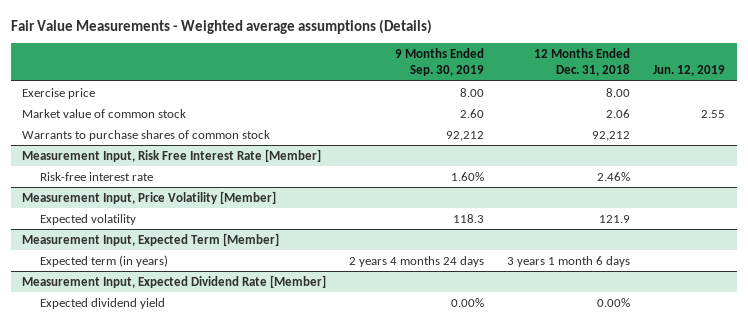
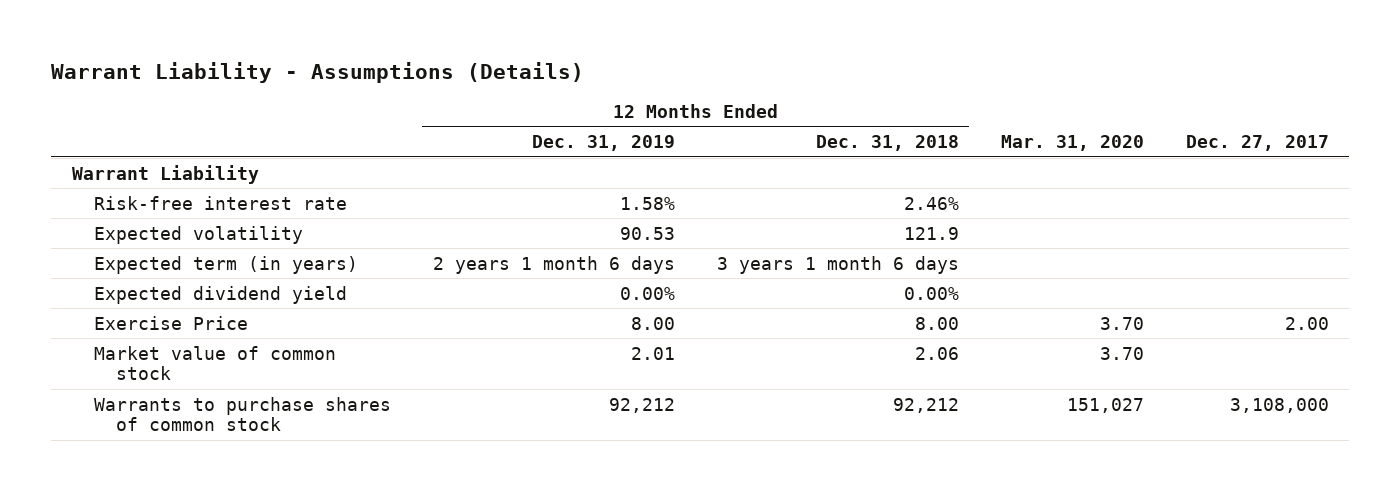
[10,18,432,34] Fair Value Measurements - Weighted average assumptions (Details) -> [51,61,585,83] Warrant Liability - Assumptions (Details)
[395,48,485,77] 9 Months Ended Sep. 30, 2019 -> none
[653,65,726,77] Jun. 12, 2019 -> none
none -> [531,135,675,152] Dec. 31, 2019
none -> [1000,135,1144,152] Mar. 31, 2020
none -> [1185,135,1329,152] Dec. 27, 2017
[22,87,96,99] Exercise price -> none
[22,148,322,162] Measurement Input, Risk Free Interest Rate [Member] -> none
none -> [71,164,259,184] Warrant Liability
[22,190,277,204] Measurement Input, Price Volatility [Member] -> none
[22,232,280,246] Measurement Input, Expected Term [Member] -> none
[22,274,327,288] Measurement Input, Expected Dividend Rate [Member] -> none
none -> [93,315,248,330] Exercise Price
[22,108,187,118] Market value of common stock -> [93,345,336,381] Market value of common stock
[22,129,271,141] Warrants to purchase shares of common stock -> [93,396,391,432] Warrants to purchase shares of common stock

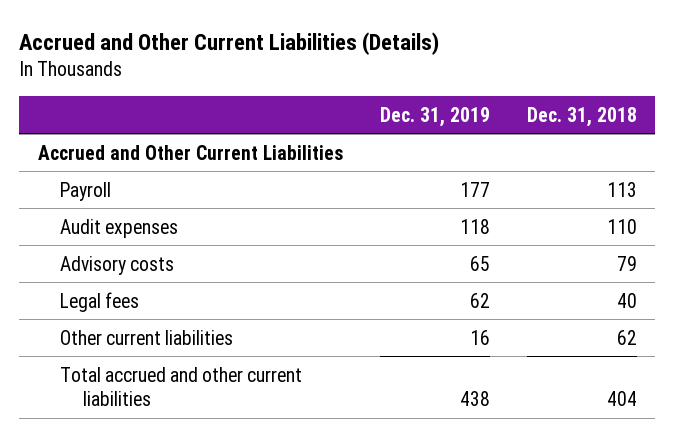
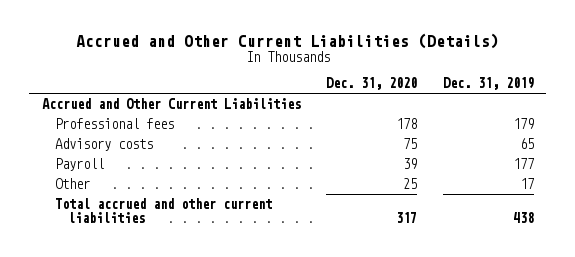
[526,106,637,127] Dec. 31, 2018 -> none
none -> [326,77,418,91] Dec. 31, 2020
[60,218,179,238] Audit expenses -> none
none -> [54,118,174,130] Professional fees
[60,291,140,312] Legal fees -> none
[60,181,112,201] Payroll -> [54,158,104,172] Payroll
[60,329,234,345] Other current liabilities -> [54,178,90,190] Other
[469,329,490,345] 16 -> [519,178,534,190] 17

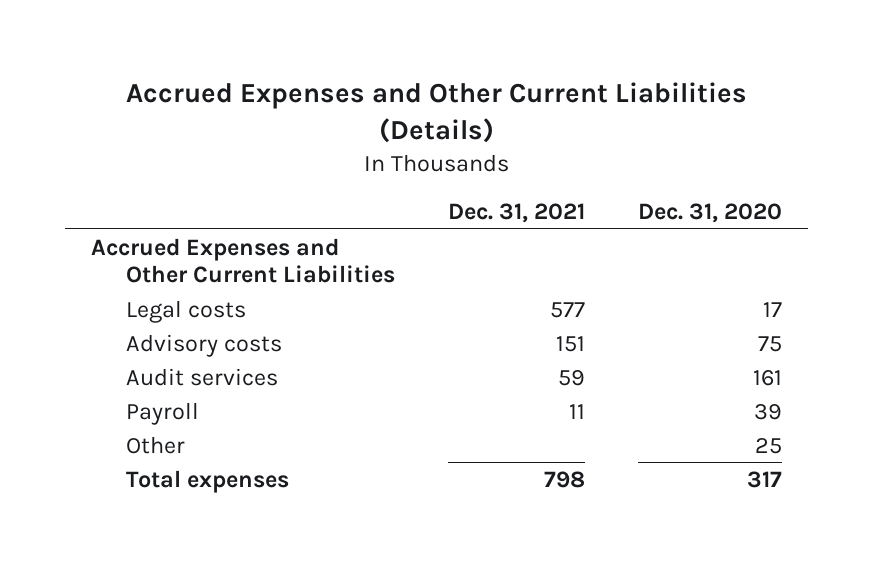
[75,32,499,49] Accrued and Other Current Liabilities (Details) -> [125,81,747,143] Accrued Expenses and Other Current Liabilities (Details)
[442,77,534,91] Dec. 31, 2019 -> none
none -> [448,203,586,224] Dec. 31, 2021
[54,118,174,130] Professional fees -> none
[41,98,301,110] Accrued and Other Current Liabilities -> [91,237,396,284] Accrued Expenses and Other Current Liabilities
none -> [126,299,247,323] Legal costs
none -> [126,367,279,386] Audit services
[54,198,272,224] Total accrued and other current liabilities -> [126,469,290,493] Total expenses

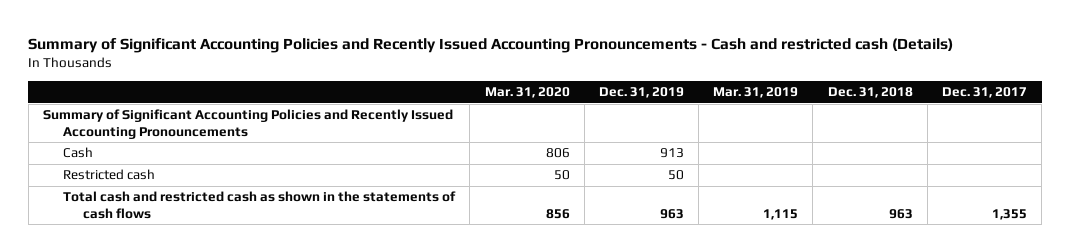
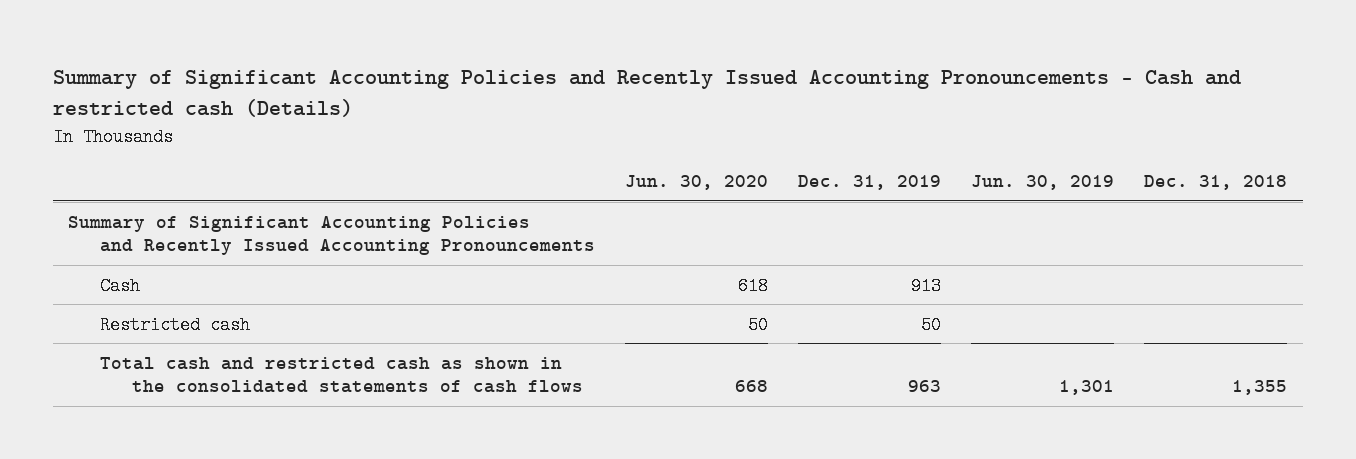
[484,87,570,99] Mar. 31, 2020 -> none
[713,87,799,99] Mar. 31, 2019 -> none
[941,87,1027,99] Dec. 31, 2017 -> none
none -> [625,175,769,191] Jun. 30, 2020
none -> [971,175,1115,191] Jun. 30, 2019
[63,191,457,219] Total cash and restricted cash as shown in the statements of cash flows -> [100,356,583,394] Total cash and restricted cash as shown in the consolidated statements of cash flows
[888,208,913,219] 963 -> [1232,380,1288,396] 1,355

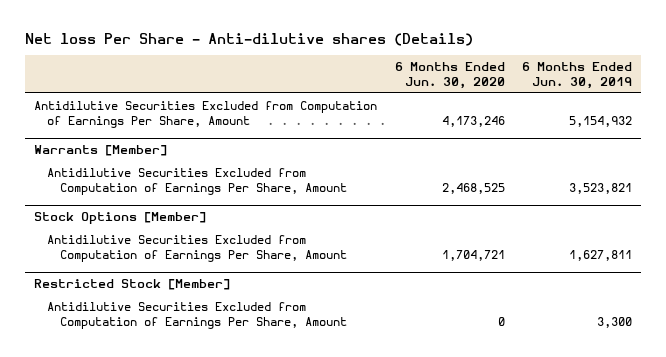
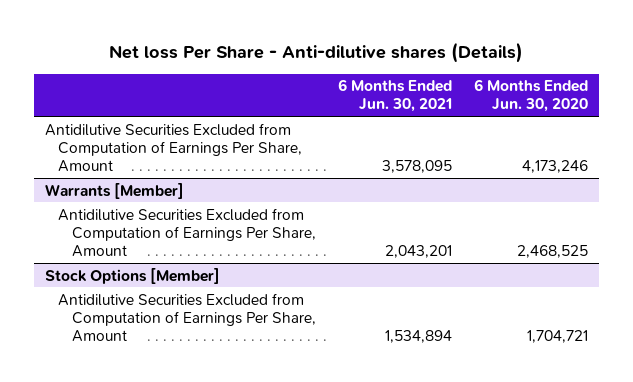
[522,62,633,90] 6 Months Ended Jun. 30, 2019 -> none
none -> [337,79,452,113] 6 Months Ended Jun. 30, 2021
[33,279,230,291] Restricted Stock [Member] -> none
[46,301,347,329] Antidilutive Securities Excluded from Computation of Earnings Per Share, Amount -> none

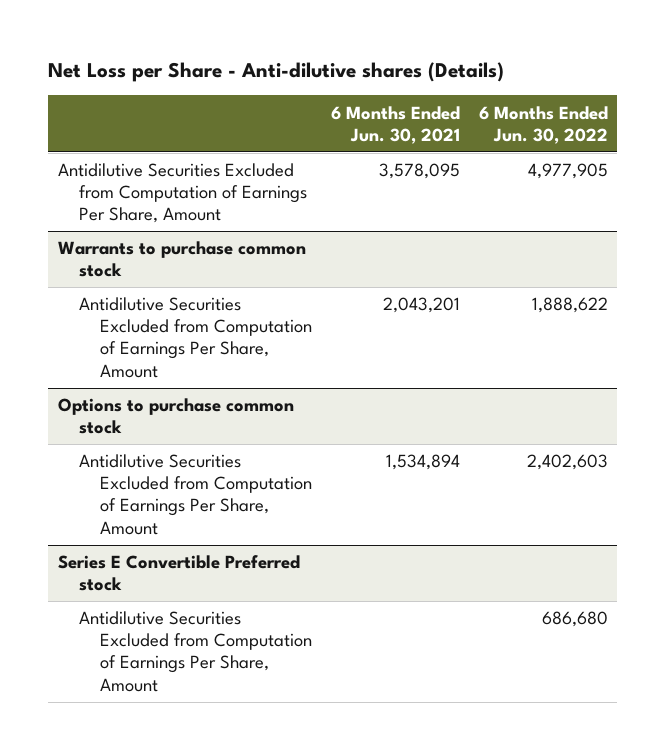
[109,41,524,63] Net loss Per Share - Anti-dilutive shares (Details) -> [48,62,505,83] Net Loss per Share - Anti-dilutive shares (Details)
[473,79,588,113] 6 Months Ended Jun. 30, 2020 -> none
none -> [478,105,608,144] 6 Months Ended Jun. 30, 2022
[44,182,184,199] Warrants [Member] -> [57,241,306,278] Warrants to purchase common stock
[44,267,220,284] Stock Options [Member] -> [57,398,294,435] Options to purchase common stock
none -> [57,555,300,592] Series E Convertible Preferred stock
none -> [78,611,312,692] Antidilutive Securities Excluded from Computation of Earnings Per Share, Amount

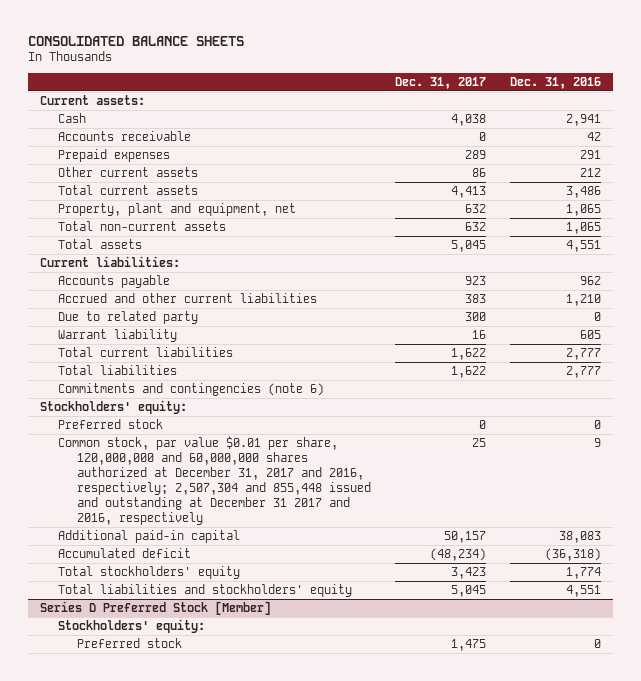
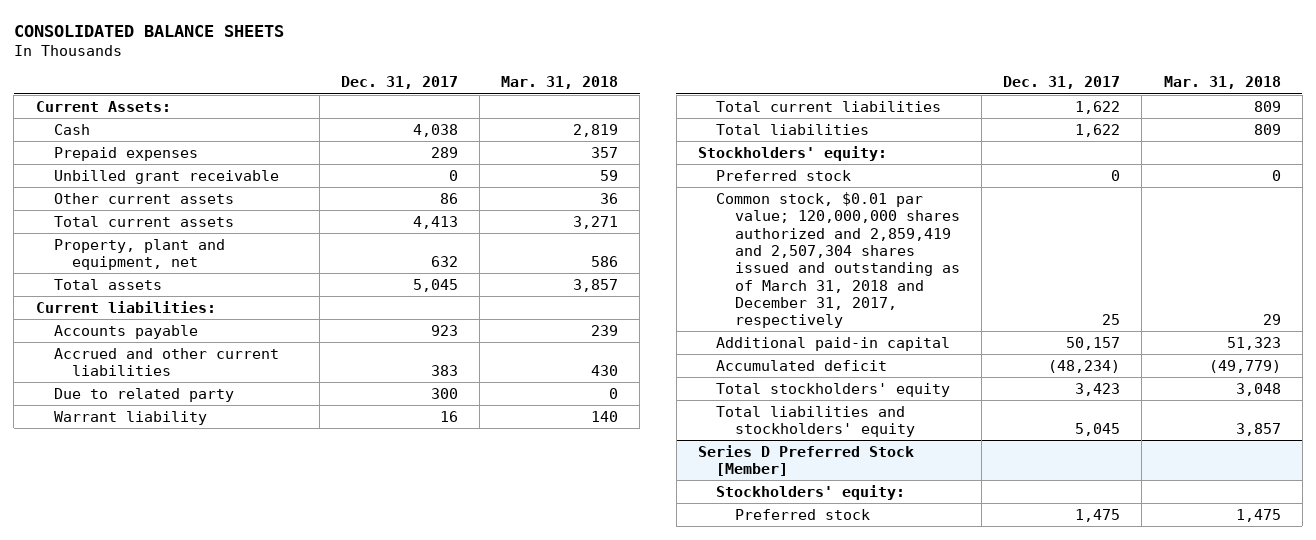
[510,76,602,89] Dec. 31, 2016 -> none
none -> [501,76,619,90] Mar. 31, 2018
[39,95,145,106] Current assets: -> [35,100,171,112] Current Assets:
[58,131,192,142] Accounts receivable -> none
none -> [53,169,279,184] Unbilled grant receivable
[58,221,227,232] Total non-current assets -> none
[58,383,325,397] Commitments and contingencies (note 6) -> none
[58,436,371,525] Common stock, par value $0.01 per share, 120,000,000 and 60,000,000 shares authorized at December 31, 2017 and 2016, respectively; 2,507,304 and 855,448 issued and outstanding at December 31 2017 and 2016, respectively -> [716,191,960,329] Common stock, $0.01 par value; 120,000,000 shares authorized and 2,859,419 and 2,507,304 shares issued and outstanding as of March 31, 2018 and December 31, 2017, respectively

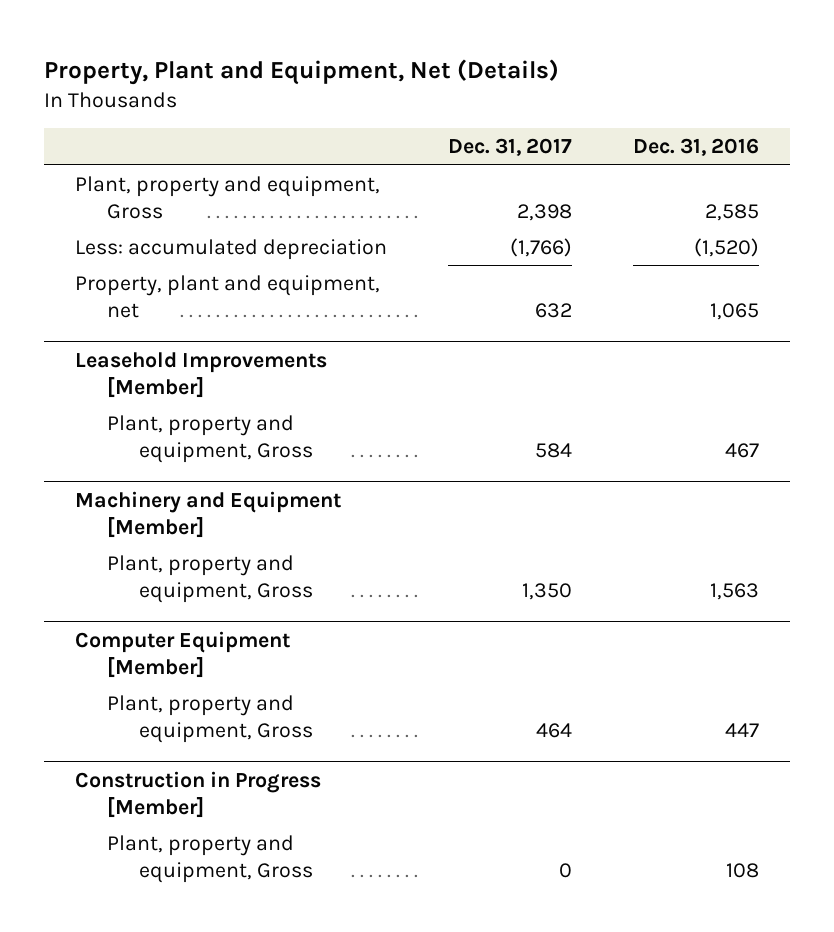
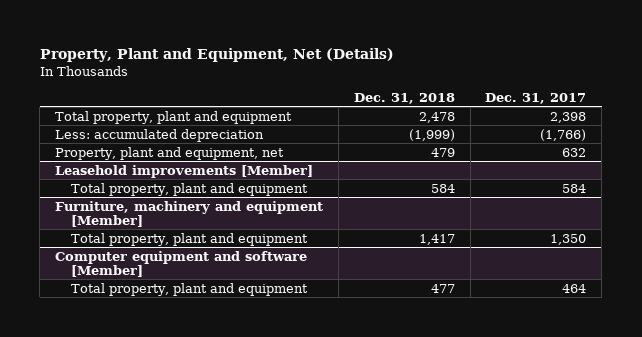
[633,138,760,157] Dec. 31, 2016 -> none
none -> [353,92,455,104] Dec. 31, 2018
[74,175,380,220] Plant, property and equipment, Gross -> [55,110,293,124] Total property, plant and equipment
[74,770,321,818] Construction in Progress [Member] -> none
[107,834,314,884] Plant, property and equipment, Gross -> none
[74,351,327,398] Leasehold Improvements [Member] -> [55,164,314,178] Leasehold improvements [Member]
[107,414,314,464] Plant, property and equipment, Gross -> [71,182,309,196] Total property, plant and equipment
[74,490,341,538] Machinery and Equipment [Member] -> [55,200,324,227] Furniture, machinery and equipment [Member]
[107,554,314,604] Plant, property and equipment, Gross -> [71,232,309,246] Total property, plant and equipment
[74,630,290,678] Computer Equipment [Member] -> [55,250,308,277] Computer equipment and software [Member]
[107,694,314,744] Plant, property and equipment, Gross -> [71,282,309,296] Total property, plant and equipment

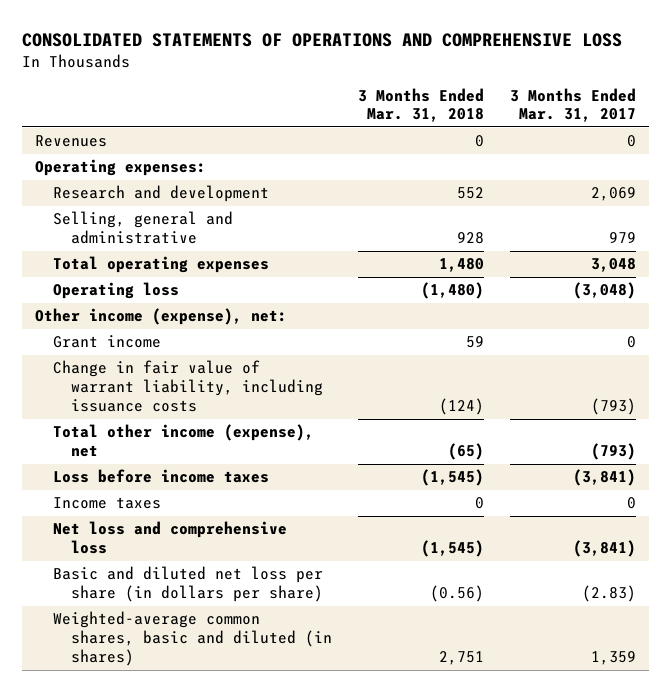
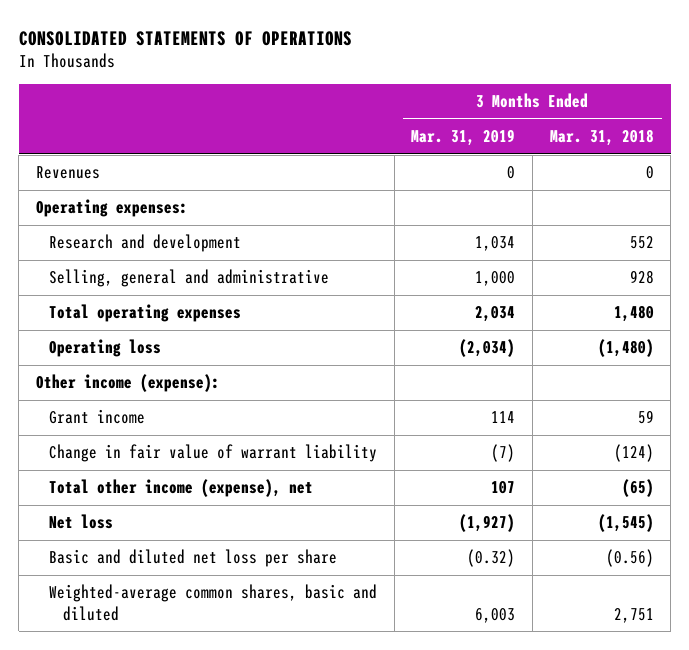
[21,32,622,47] CONSOLIDATED STATEMENTS OF OPERATIONS AND COMPREHENSIVE LOSS -> [18,30,352,46] CONSOLIDATED STATEMENTS OF OPERATIONS
[509,87,636,123] 3 Months Ended Mar. 31, 2017 -> none
none -> [411,129,516,147] Mar. 31, 2019
[34,308,287,326] Other income (expense), net: -> [35,374,220,393] Other income (expense):
[52,360,323,413] Change in fair value of warrant liability, including issuance costs -> [49,444,378,463] Change in fair value of warrant liability
[52,469,269,484] Loss before income taxes -> none
[52,497,161,510] Income taxes -> none
[52,521,287,555] Net loss and comprehensive loss -> [49,514,114,530] Net loss
[52,566,323,603] Basic and diluted net loss per share (in dollars per share) -> [49,549,338,568] Basic and diluted net loss per share
[52,611,332,667] Weighted-average common shares, basic and diluted (in shares) -> [49,584,378,621] Weighted-average common shares, basic and diluted

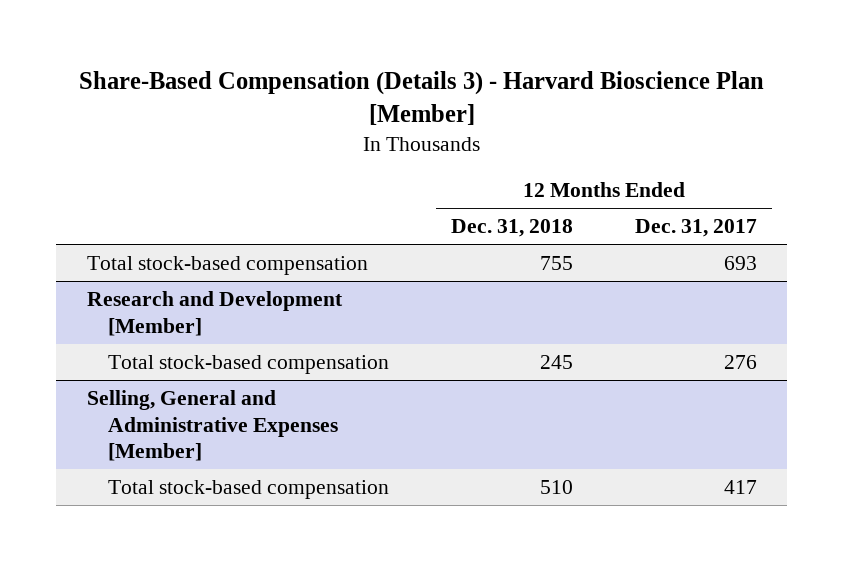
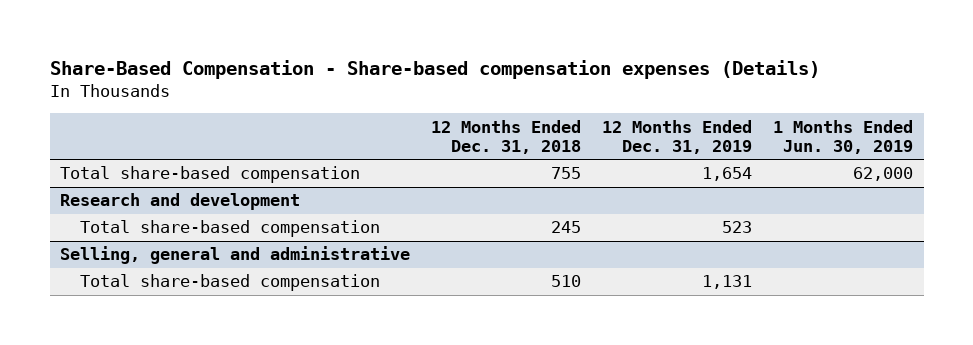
[78,70,764,126] Share-Based Compensation (Details 3) - Harvard Bioscience Plan [Member] -> [49,60,820,80] Share-Based Compensation - Share-based compensation expenses (Details)
[634,219,757,238] Dec. 31, 2017 -> none
none -> [602,119,753,154] 12 Months Ended Dec. 31, 2019
none -> [773,119,914,154] 1 Months Ended Jun. 30, 2019
[86,255,368,275] Total stock-based compensation -> [60,166,361,184] Total share-based compensation
[86,290,343,336] Research and Development [Member] -> [60,193,301,211] Research and development
[108,354,390,374] Total stock-based compensation -> [79,220,380,238] Total share-based compensation
[86,389,339,462] Selling, General and Administrative Expenses [Member] -> [60,246,411,265] Selling, general and administrative
[108,479,390,499] Total stock-based compensation -> [79,274,380,292] Total share-based compensation

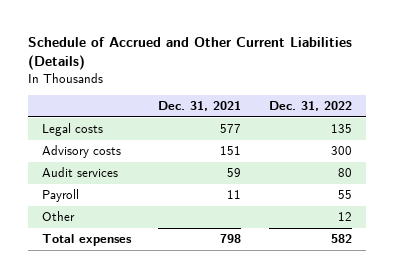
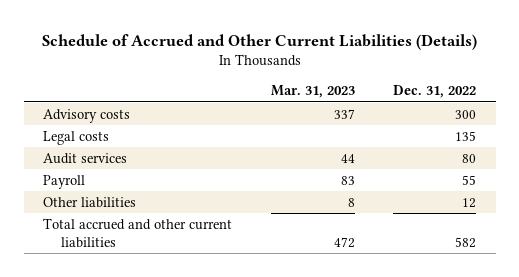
[158,100,242,111] Dec. 31, 2021 -> none
none -> [270,85,355,99] Mar. 31, 2023
[41,123,103,137] Legal costs -> [43,130,110,145] Legal costs
[41,211,75,222] Other -> [43,196,137,208] Other liabilities
[41,234,132,247] Total expenses -> [43,217,233,248] Total accrued and other current liabilities

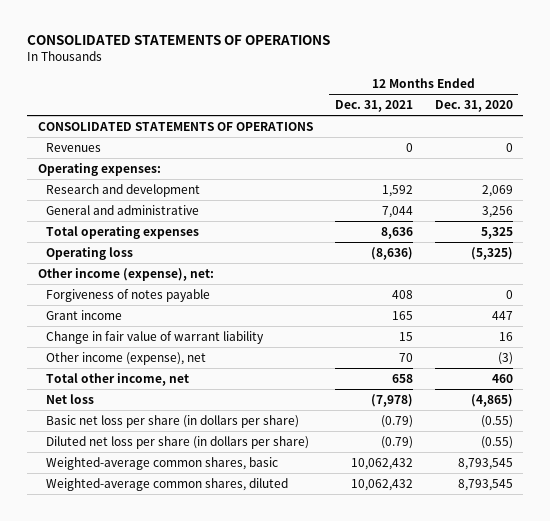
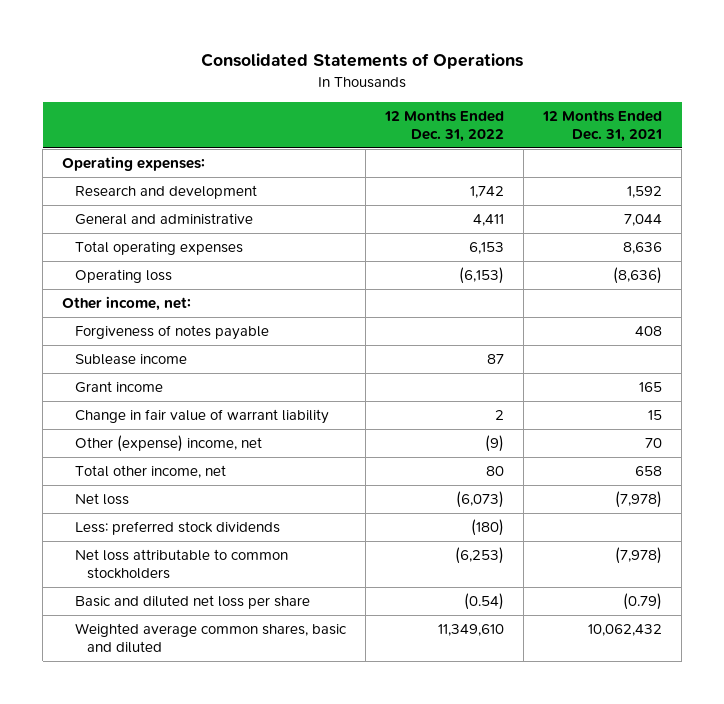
[26,35,330,46] CONSOLIDATED STATEMENTS OF OPERATIONS -> [201,53,524,70] Consolidated Statements of Operations
[434,100,513,113] Dec. 31, 2020 -> none
none -> [383,110,504,142] 12 Months Ended Dec. 31, 2022
[37,121,313,131] CONSOLIDATED STATEMENTS OF OPERATIONS -> none
[46,142,102,152] Revenues -> none
[37,267,214,281] Other income (expense), net: -> [62,296,192,312] Other income, net:
none -> [74,354,187,366] Sublease income
[46,351,207,365] Other income (expense), net -> [74,435,262,453] Other (expense) income, net
[46,435,310,449] Diluted net loss per share (in dollars per share) -> none
[46,477,289,491] Weighted-average common shares, diluted -> none
none -> [74,521,280,536] Less: preferred stock dividends
none -> [74,549,288,579] Net loss attributable to common stockholders
[46,414,300,428] Basic net loss per share (in dollars per share) -> [74,595,310,610] Basic and diluted net loss per share
[46,456,279,470] Weighted-average common shares, basic -> [74,623,347,653] Weighted average common shares, basic and diluted

